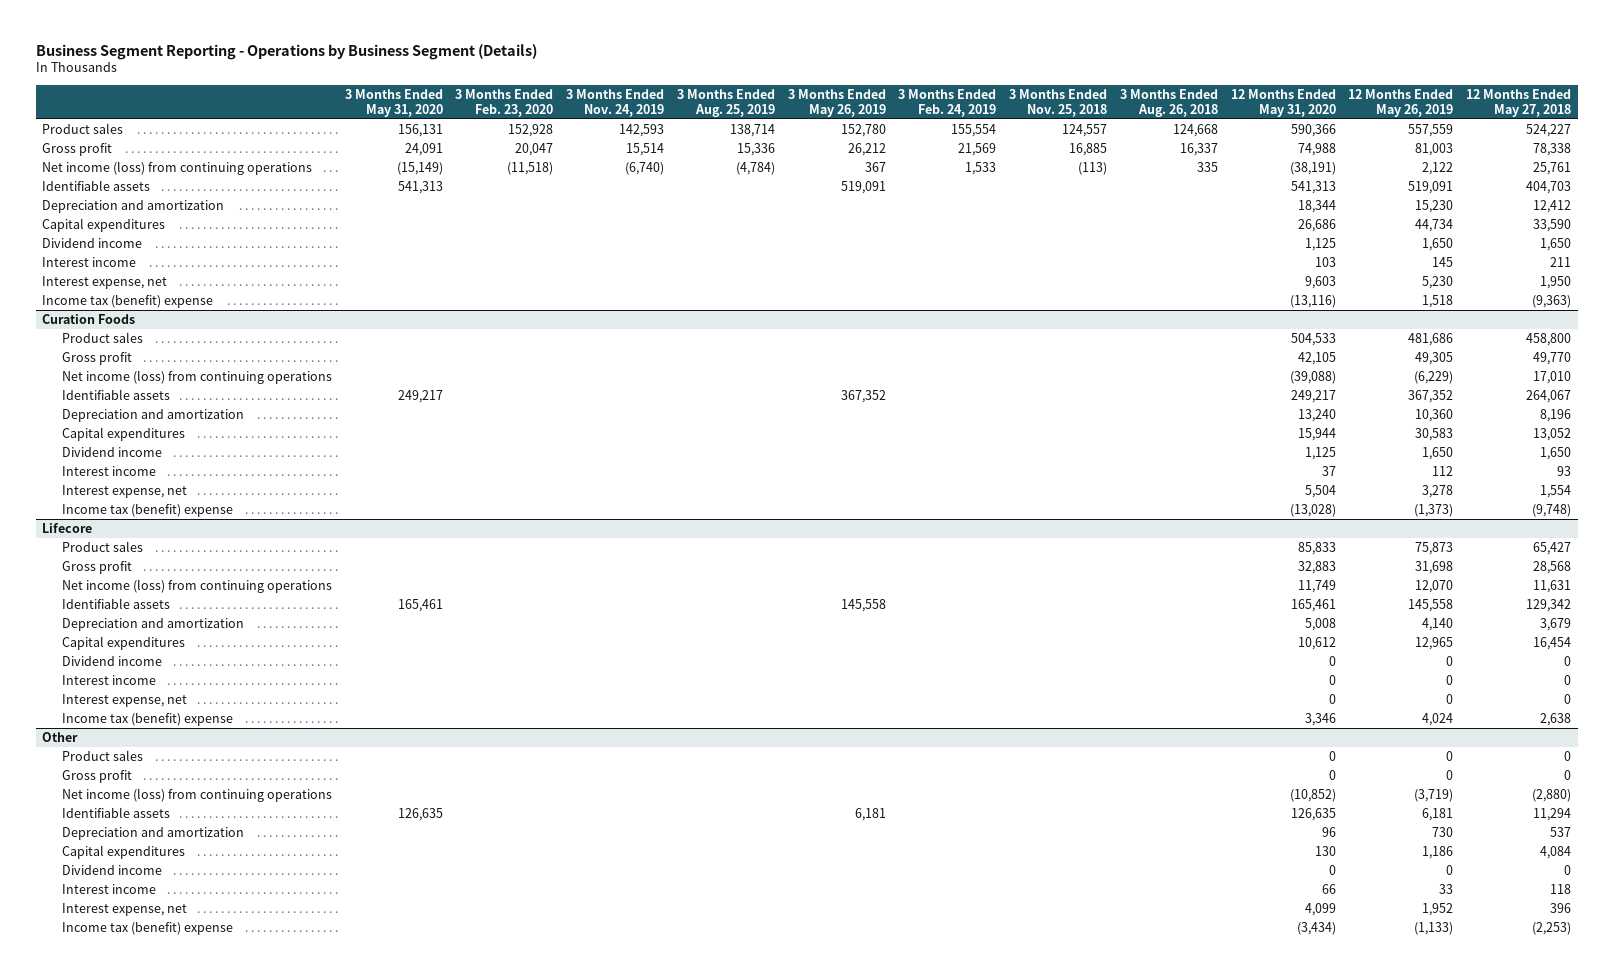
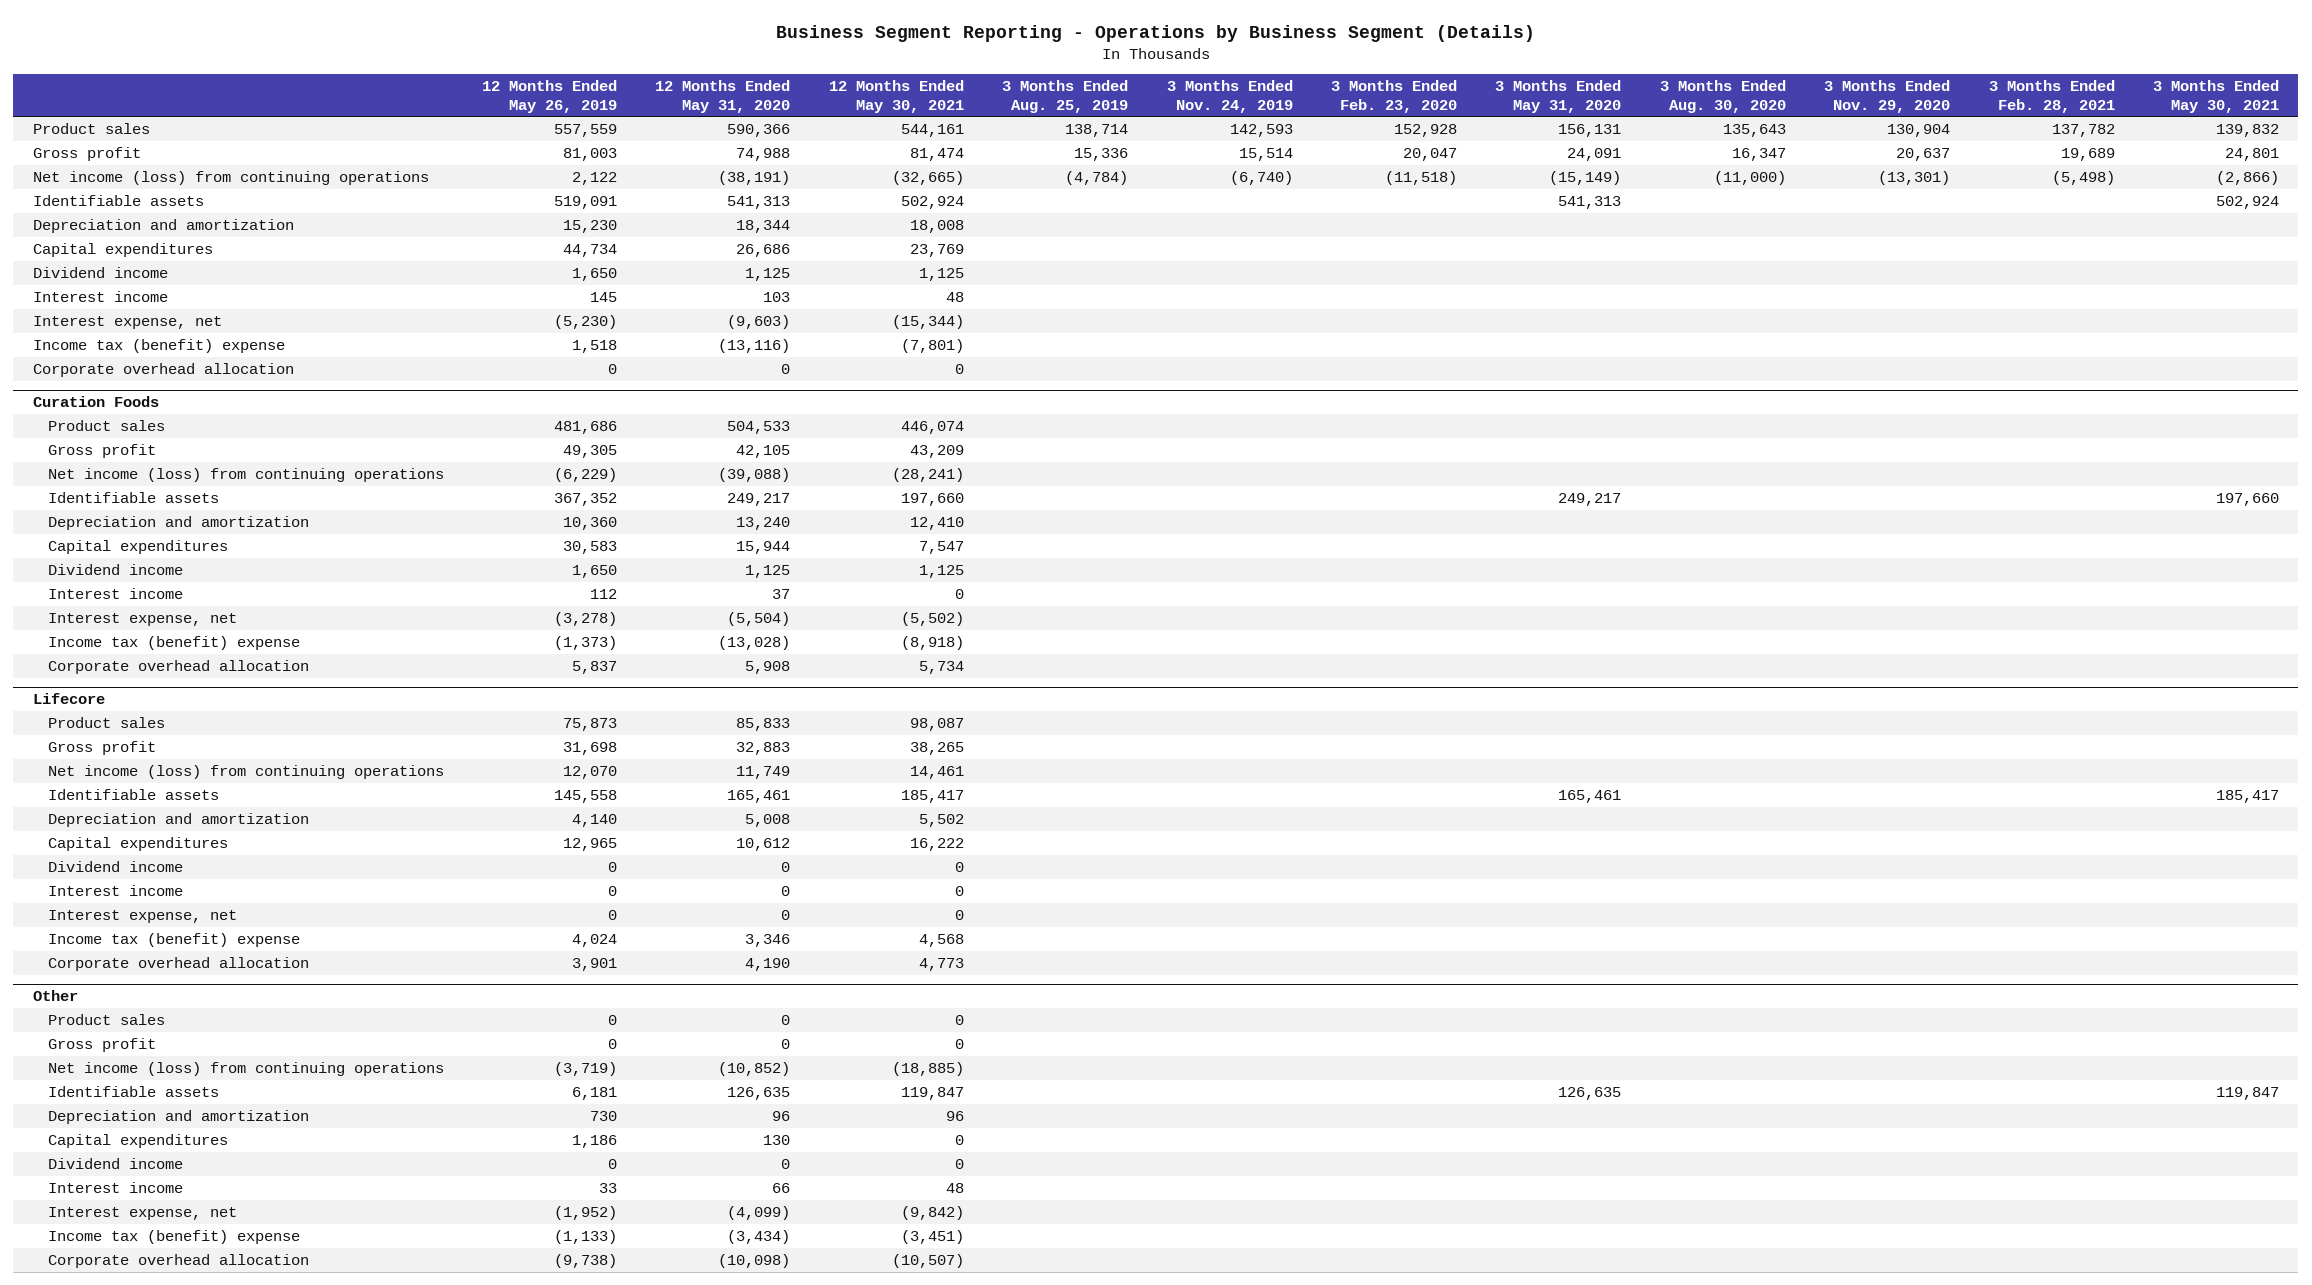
[787,89,886,117] 3 Months Ended May 26, 2019 -> none
[898,89,997,117] 3 Months Ended Feb. 24, 2019 -> none
[1009,89,1108,117] 3 Months Ended Nov. 25, 2018 -> none
[1119,89,1218,117] 3 Months Ended Aug. 26, 2018 -> none
[1466,89,1572,117] 12 Months Ended May 27, 2018 -> none
none -> [828,80,964,113] 12 Months Ended May 30, 2021
none -> [1659,80,1786,113] 3 Months Ended Aug. 30, 2020
none -> [1824,80,1951,113] 3 Months Ended Nov. 29, 2020
none -> [1988,80,2115,113] 3 Months Ended Feb. 28, 2021
none -> [2153,80,2280,113] 3 Months Ended May 30, 2021
[1304,276,1336,290] 9,603 -> [727,315,791,330] (9,603)
[1422,276,1454,290] 5,230 -> [553,315,617,330] (5,230)
none -> [32,363,294,378] Corporate overhead allocation
[1304,485,1336,499] 5,504 -> [727,612,791,627] (5,504)
[1422,485,1454,499] 3,278 -> [553,612,617,627] (3,278)
none -> [47,660,309,675] Corporate overhead allocation
none -> [47,957,309,972] Corporate overhead allocation
[1304,903,1336,917] 4,099 -> [727,1206,791,1221] (4,099)
[1422,903,1454,917] 1,952 -> [553,1206,617,1221] (1,952)
none -> [47,1254,309,1269] Corporate overhead allocation

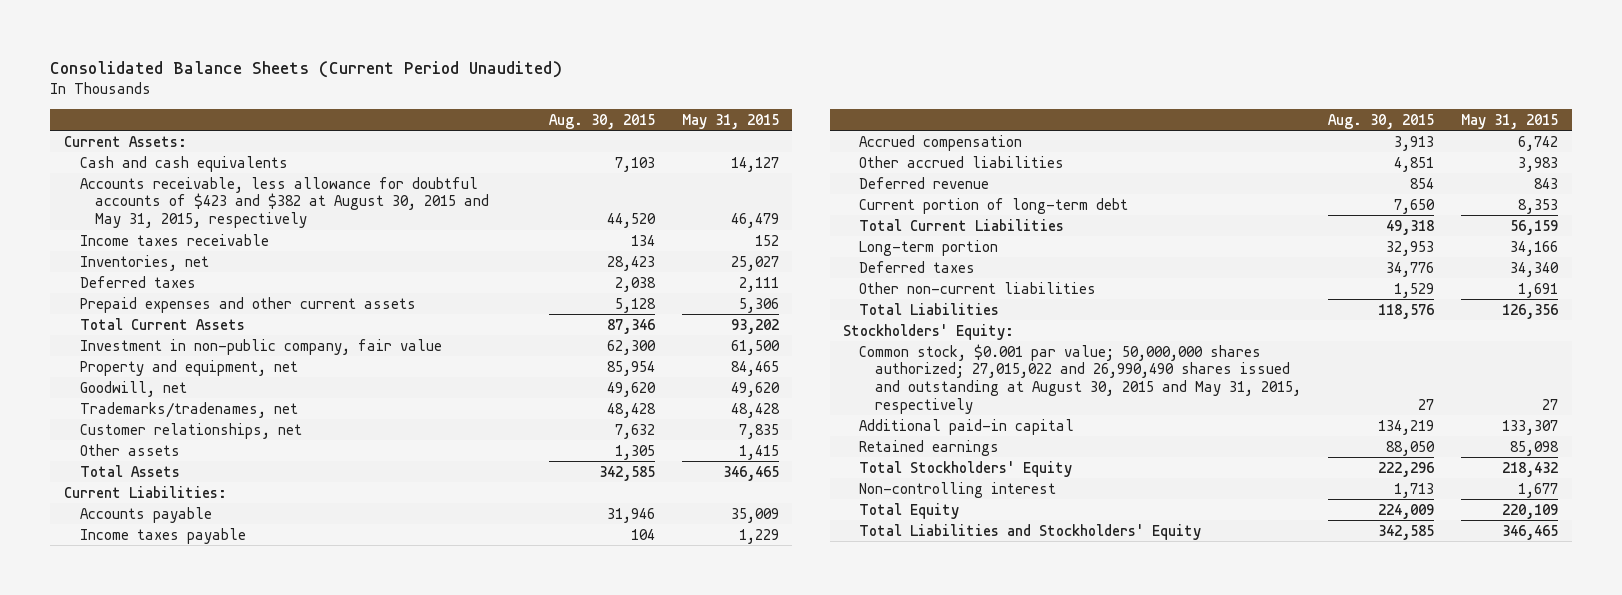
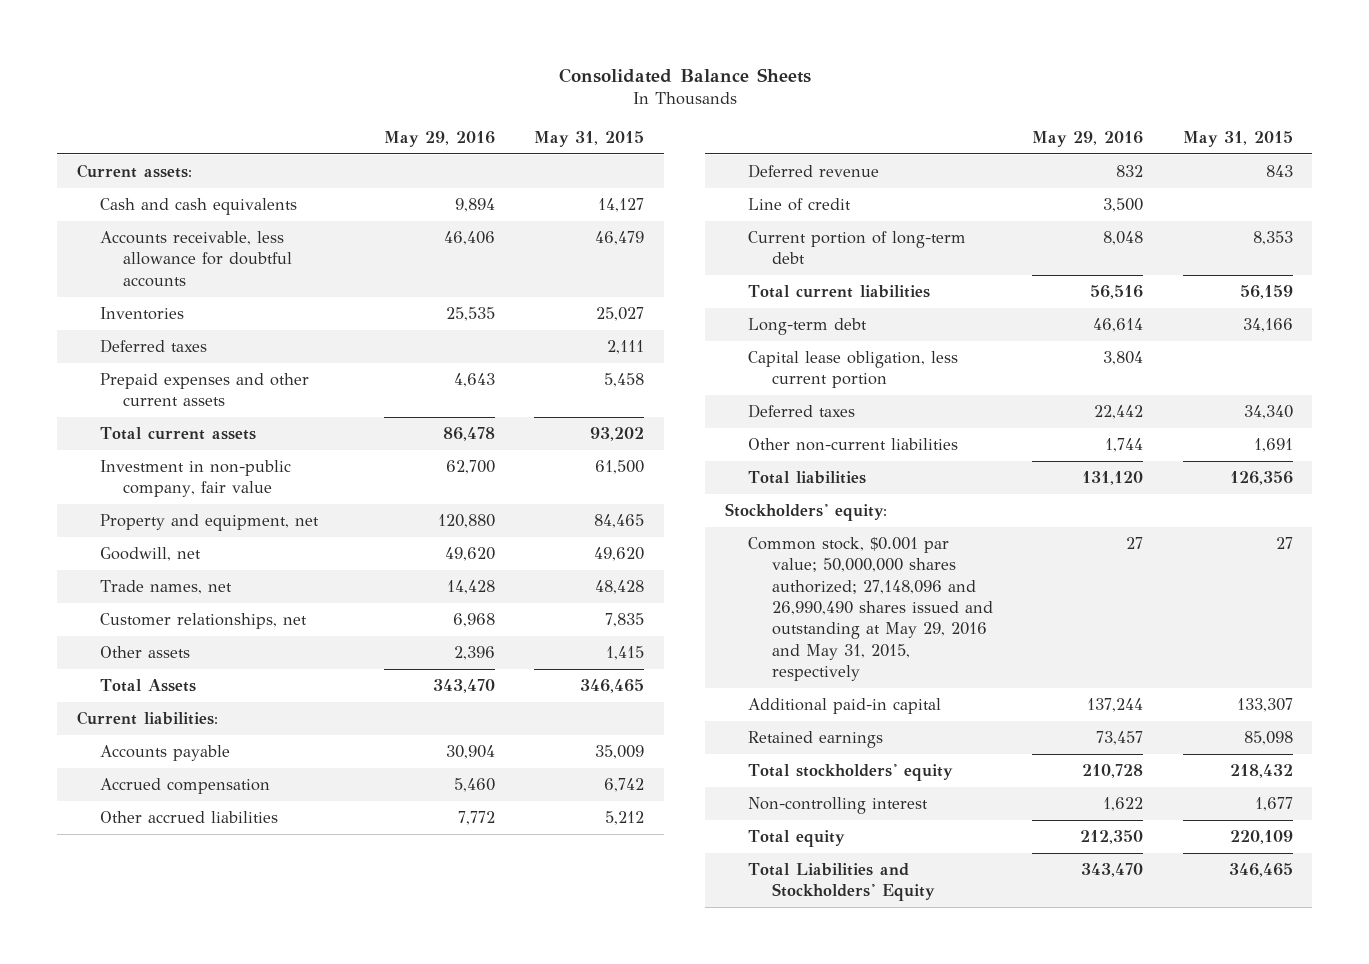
[50,60,563,78] Consolidated Balance Sheets (Current Period Unaudited) -> [558,68,811,84] Consolidated Balance Sheets
[548,113,655,129] Aug. 30, 2015 -> none
none -> [383,130,495,147] May 29, 2016
[63,135,187,147] Current Assets: -> [76,164,192,179] Current assets:
[79,233,269,246] Income taxes receivable -> none
[79,176,490,229] Accounts receivable, less allowance for doubtful accounts of $423 and $382 at August 30, 2015 and May 31, 2015, respectively -> [99,231,293,287] Accounts receivable, less allowance for doubtful accounts
[79,254,209,271] Inventories, net -> [99,307,184,321] Inventories
[738,297,779,313] 5,306 -> [604,373,645,388] 5,458
[79,317,245,330] Total Current Assets -> [99,427,256,441] Total current assets
[79,401,298,418] Trademarks/tradenames, net -> [99,580,232,595] Trade names, net
[63,485,227,498] Current Liabilities: -> [76,711,218,726] Current liabilities:
[79,527,246,544] Income taxes payable -> none
[1518,156,1559,172] 3,983 -> [605,811,645,826] 5,212
none -> [748,198,852,212] Line of credit
[859,218,1065,231] Total Current Liabilities -> [748,285,931,299] Total current liabilities
[859,239,999,256] Long-term portion -> [748,318,868,336] Long-term debt
none -> [748,351,959,389] Capital lease obligation, less current portion
[859,302,1000,315] Total Liabilities -> [748,471,867,485] Total liabilities
[843,323,1015,340] Stockholders' Equity: -> [724,503,887,522] Stockholders' equity:
[859,343,1302,414] Common stock, $0.001 par value; 50,000,000 shares authorized; 27,015,022 and 26,990,490 shares issued and outstanding at August 30, 2015 and May 31, 2015, respectively -> [748,537,993,681] Common stock, $0.001 par value; 50,000,000 shares authorized; 27,148,096 and 26,990,490 shares issued and outstanding at May 29, 2016 and May 31, 2015, respectively
[859,460,1073,477] Total Stockholders' Equity -> [748,764,954,782] Total stockholders' equity
[859,502,960,519] Total Equity -> [748,830,846,848] Total equity

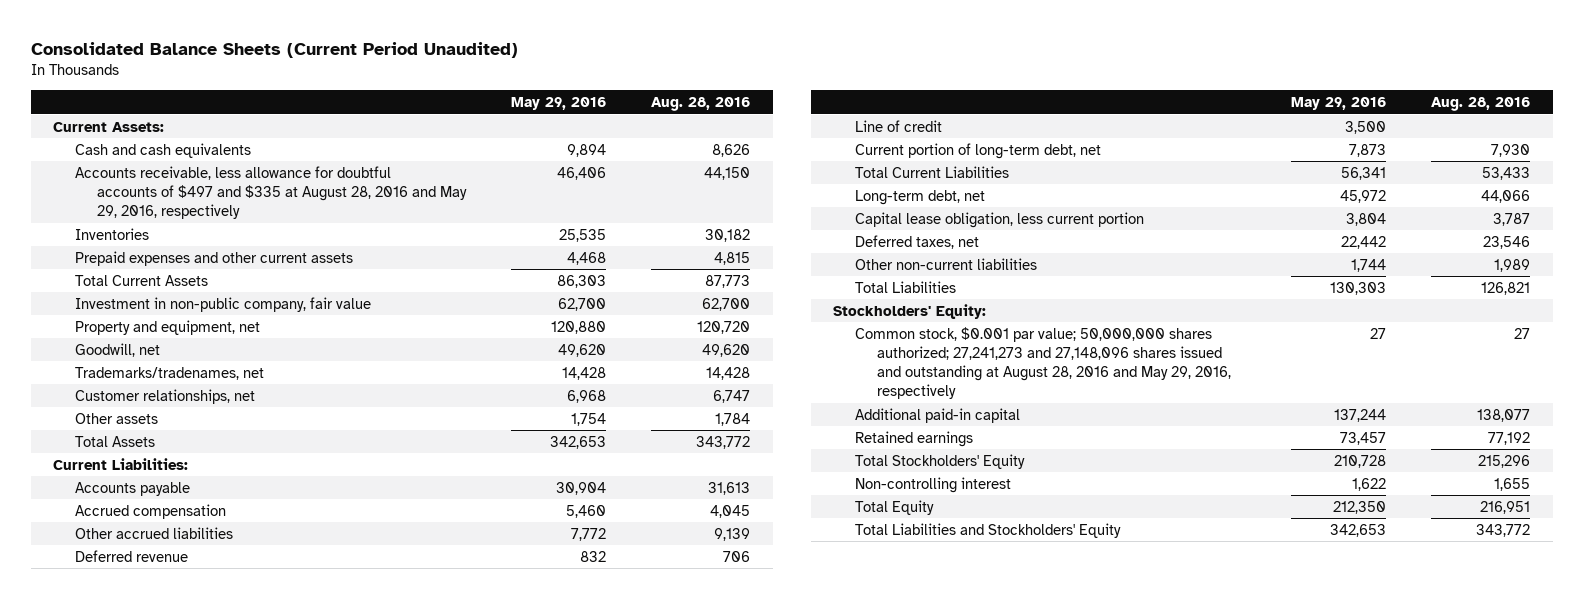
[558,68,811,84] Consolidated Balance Sheets -> [30,41,518,58] Consolidated Balance Sheets (Current Period Unaudited)
[534,130,645,147] May 31, 2015 -> none
none -> [651,97,751,112] Aug. 28, 2016
[76,164,192,179] Current assets: -> [53,121,165,132] Current Assets:
[99,231,293,287] Accounts receivable, less allowance for doubtful accounts -> [75,165,468,220] Accounts receivable, less allowance for doubtful accounts of $497 and $335 at August 28, 2016 and May 29, 2016, respectively
[99,339,207,354] Deferred taxes -> none
[453,373,495,388] 4,643 -> [567,251,607,265] 4,468
[99,427,256,441] Total current assets -> [75,274,209,286] Total Current Assets
[442,427,495,442] 86,478 -> [557,274,607,288] 86,303
[99,580,232,595] Trade names, net -> [75,366,265,380] Trademarks/tradenames, net
[453,646,495,661] 2,396 -> [571,412,607,426] 1,754
[432,679,495,694] 343,470 -> [550,435,607,449] 342,653
[76,711,218,726] Current liabilities: -> [53,457,189,470] Current Liabilities:
[748,231,967,265] Current portion of long-term debt -> [855,142,1102,159] Current portion of long-term debt, net
[1103,231,1144,246] 8,048 -> [1349,143,1387,157] 7,873
[748,285,931,299] Total current liabilities -> [855,165,1010,178] Total Current Liabilities
[1090,285,1144,300] 56,516 -> [1341,166,1387,180] 56,341
[748,318,868,336] Long-term debt -> [855,189,986,205] Long-term debt, net
[1093,318,1144,333] 46,614 -> [1340,189,1387,203] 45,972
[748,404,856,419] Deferred taxes -> [855,234,980,249] Deferred taxes, net
[748,471,867,485] Total liabilities -> [855,280,957,293] Total Liabilities
[1082,471,1144,486] 131,120 -> [1330,281,1387,295] 130,303
[724,503,887,522] Stockholders' equity: -> [833,303,987,319] Stockholders' Equity:
[748,537,993,681] Common stock, $0.001 par value; 50,000,000 shares authorized; 27,148,096 and 26,990,490 shares issued and outstanding at May 29, 2016 and May 31, 2015, respectively -> [855,326,1232,400] Common stock, $0.001 par value; 50,000,000 shares authorized; 27,241,273 and 27,148,096 shares issued and outstanding at August 28, 2016 and May 29, 2016, respectively
[748,764,954,782] Total stockholders' equity -> [855,453,1026,469] Total Stockholders' Equity
[748,830,846,848] Total equity -> [855,499,935,515] Total Equity
[1081,863,1144,878] 343,470 -> [1330,523,1387,537] 342,653

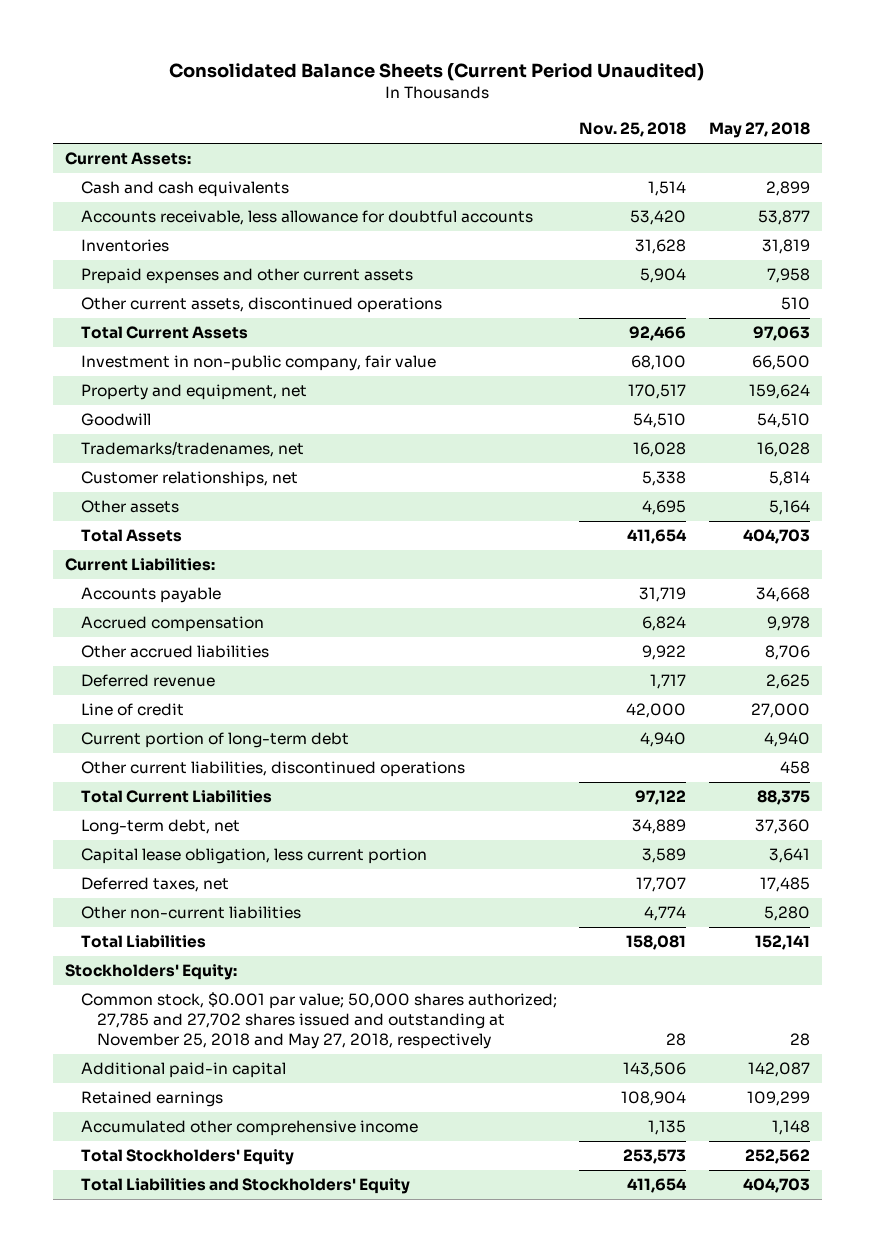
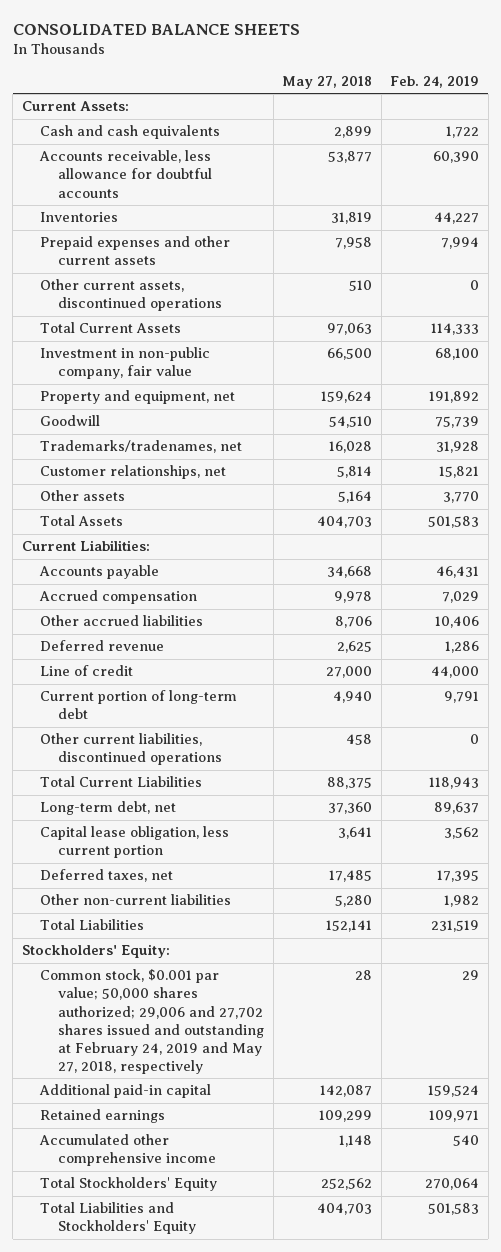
[169,63,705,82] Consolidated Balance Sheets (Current Period Unaudited) -> [12,23,300,35] CONSOLIDATED BALANCE SHEETS
[579,122,687,138] Nov. 25, 2018 -> none
none -> [390,75,480,88] Feb. 24, 2019
[80,992,557,1049] Common stock, $0.001 par value; 50,000 shares authorized; 27,785 and 27,702 shares issued and outstanding at November 25, 2018 and May 27, 2018, respectively -> [39,969,265,1074] Common stock, $0.001 par value; 50,000 shares authorized; 29,006 and 27,702 shares issued and outstanding at February 24, 2019 and May 27, 2018, respectively

